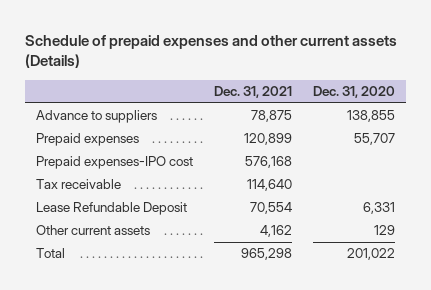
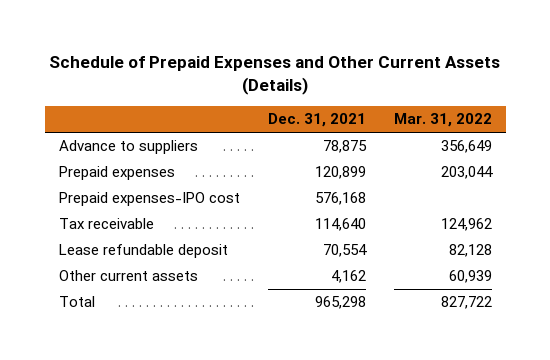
[25,34,398,69] Schedule of prepaid expenses and other current assets (Details) -> [49,55,501,95] Schedule of Prepaid Expenses and Other Current Assets (Details)
[313,86,396,99] Dec. 31, 2020 -> none
none -> [393,113,492,128] Mar. 31, 2022
[35,202,187,216] Lease Refundable Deposit -> [58,244,228,259] Lease refundable deposit

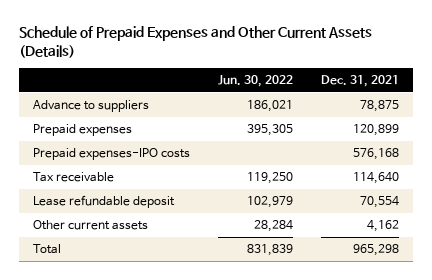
[393,113,492,128] Mar. 31, 2022 -> none
none -> [217,75,293,88] Jun. 30, 2022
[58,192,240,207] Prepaid expenses-IPO cost -> [32,148,190,161] Prepaid expenses-IPO costs

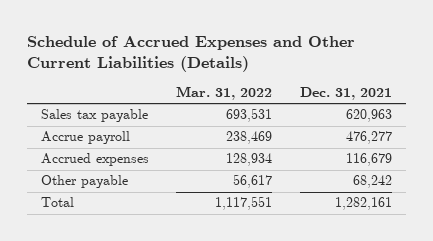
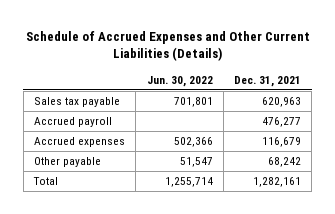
[176,85,273,100] Mar. 31, 2022 -> none
none -> [146,75,213,87] Jun. 30, 2022
[40,131,130,145] Accrue payroll -> [34,117,113,128] Accrued payroll

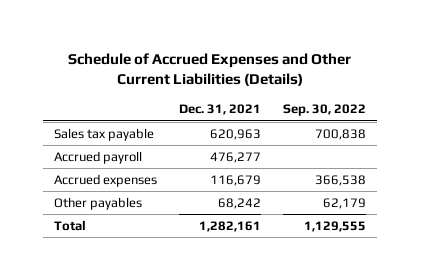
[146,75,213,87] Jun. 30, 2022 -> none
none -> [283,104,367,117] Sep. 30, 2022
[34,157,102,168] Other payable -> [54,196,143,210] Other payables

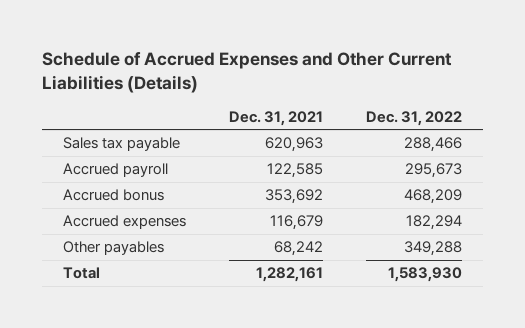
[283,104,367,117] Sep. 30, 2022 -> none
none -> [365,110,462,126] Dec. 31, 2022
[210,151,262,163] 476,277 -> [266,163,323,179] 122,585
none -> [62,189,164,202] Accrued bonus

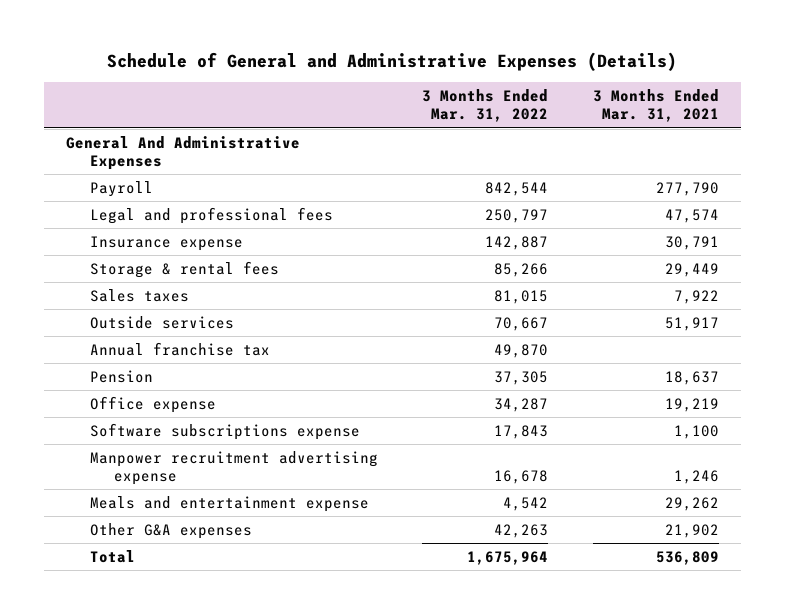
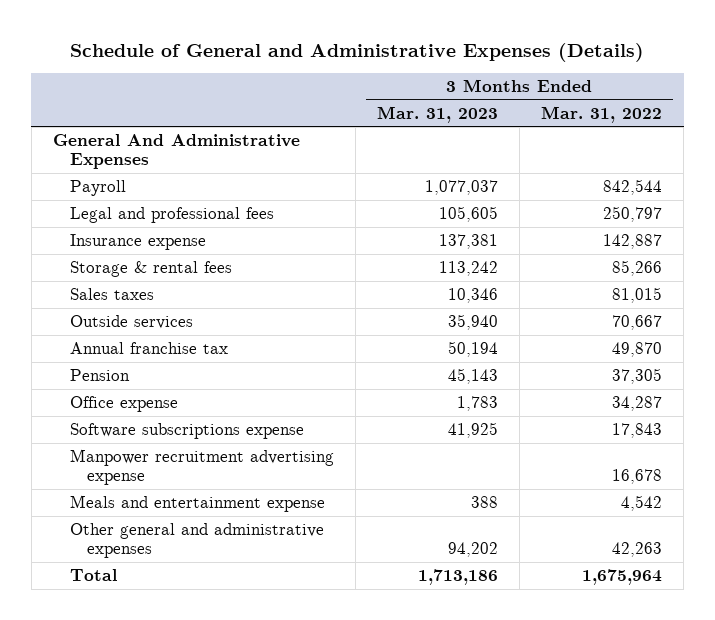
[592,89,719,123] 3 Months Ended Mar. 31, 2021 -> none
none -> [376,105,498,123] Mar. 31, 2023
[90,522,253,539] Other G&A expenses -> [69,522,324,559] Other general and administrative expenses

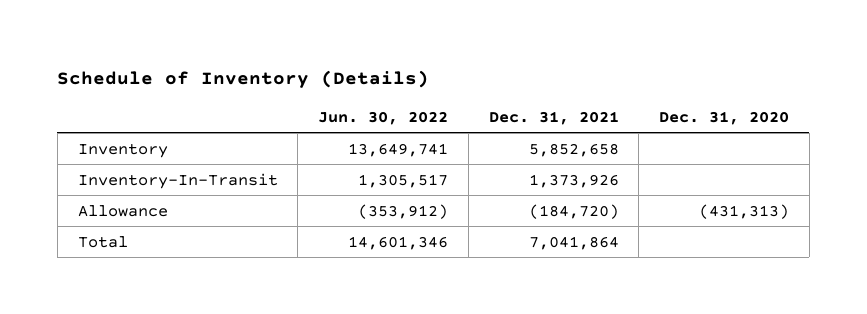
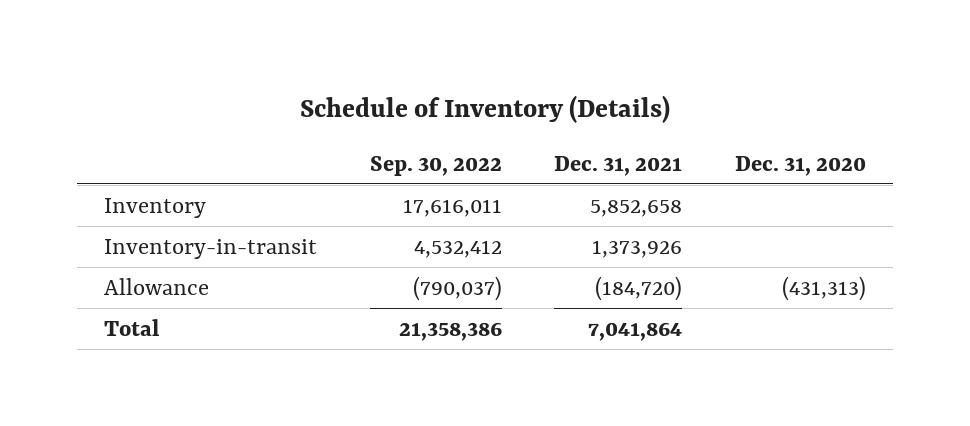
[318,110,449,125] Jun. 30, 2022 -> none
none -> [369,155,502,176] Sep. 30, 2022
[77,172,278,189] Inventory-In-Transit -> [103,238,317,259] Inventory-in-transit

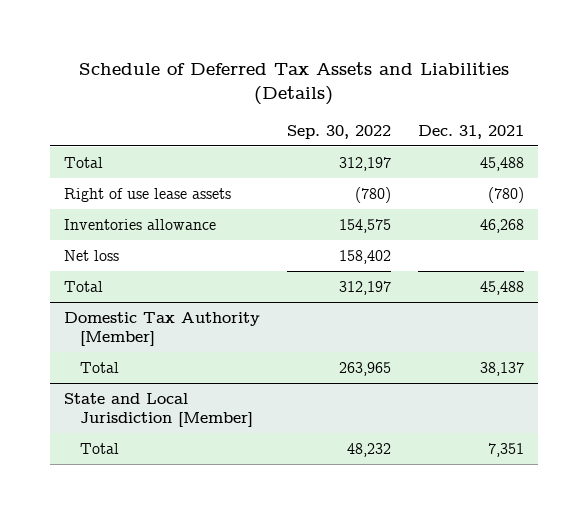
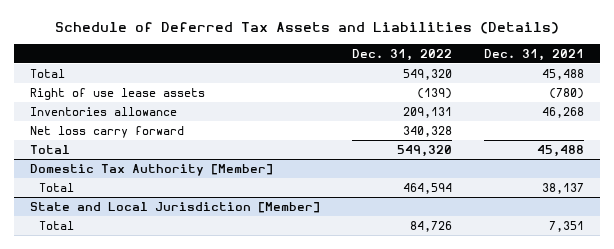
[287,125,392,140] Sep. 30, 2022 -> none
none -> [352,48,453,61] Dec. 31, 2022
[63,249,119,261] Net loss -> [30,126,185,139] Net loss carry forward

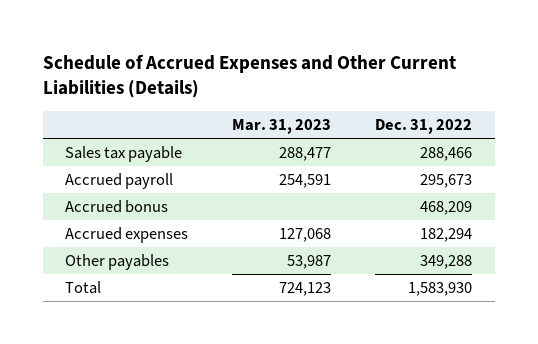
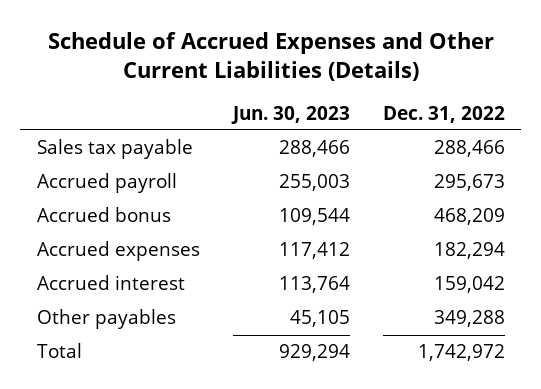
[232,118,332,134] Mar. 31, 2023 -> none
none -> [230,105,350,124] Jun. 30, 2023
none -> [36,275,185,291] Accrued interest
[408,282,473,297] 1,583,930 -> [417,344,505,362] 1,742,972

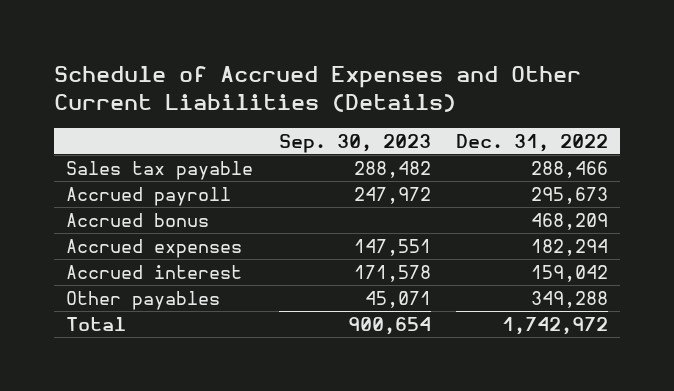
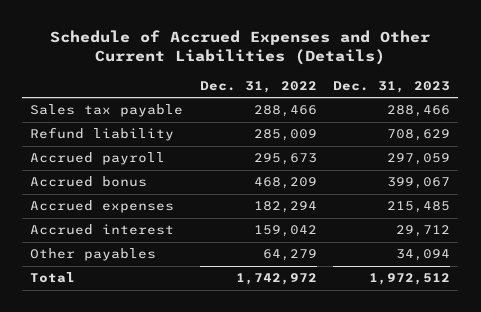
[278,133,431,153] Sep. 30, 2023 -> none
none -> [333,81,451,94] Dec. 31, 2023
none -> [30,127,175,142] Refund liability
[530,290,608,308] 349,288 -> [262,249,317,262] 64,279

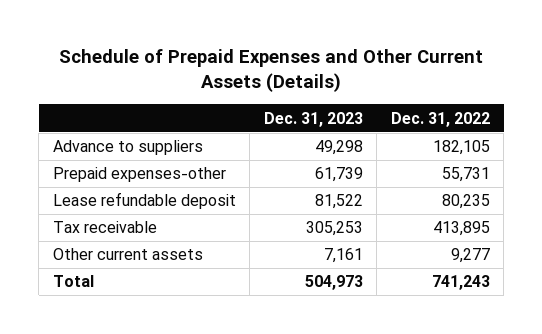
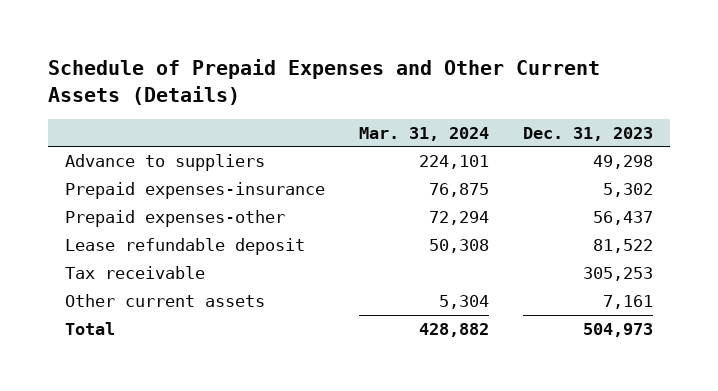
[390,111,490,127] Dec. 31, 2022 -> none
none -> [359,126,490,141] Mar. 31, 2024
none -> [65,182,326,200] Prepaid expenses-insurance
[314,167,363,183] 61,739 -> [592,211,653,226] 56,437

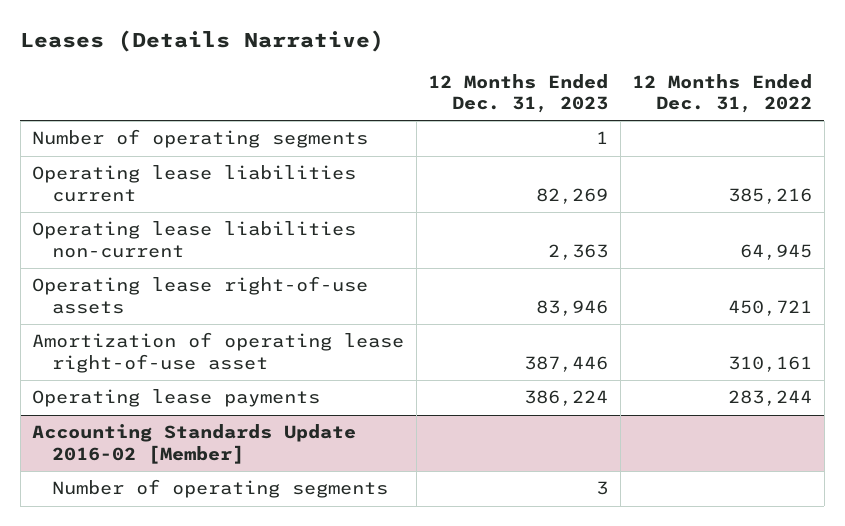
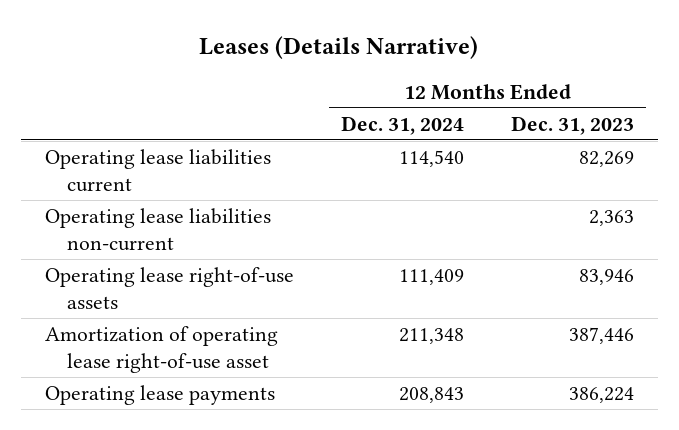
[632,73,813,114] 12 Months Ended Dec. 31, 2022 -> none
none -> [340,115,464,135] Dec. 31, 2024
[32,129,369,149] Number of operating segments -> none
[32,424,357,464] Accounting Standards Update 2016-02 [Member] -> none
[52,479,389,499] Number of operating segments -> none

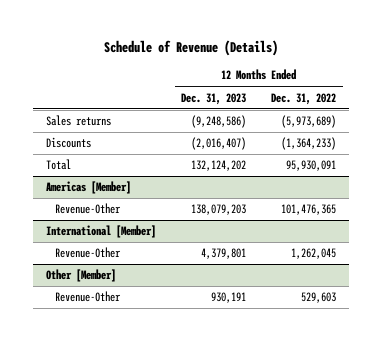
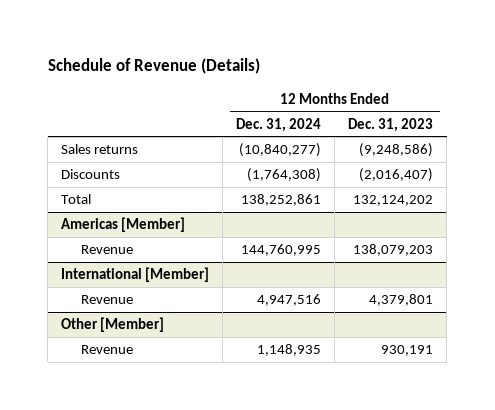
[271,92,337,105] Dec. 31, 2022 -> none
none -> [236,117,322,132] Dec. 31, 2024
[54,203,121,215] Revenue-Other -> [81,245,134,255] Revenue
[54,247,121,259] Revenue-Other -> [81,295,134,305] Revenue
[54,291,121,303] Revenue-Other -> [81,345,134,355] Revenue

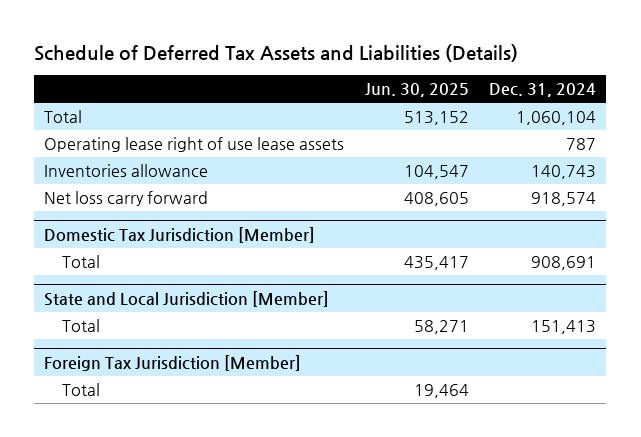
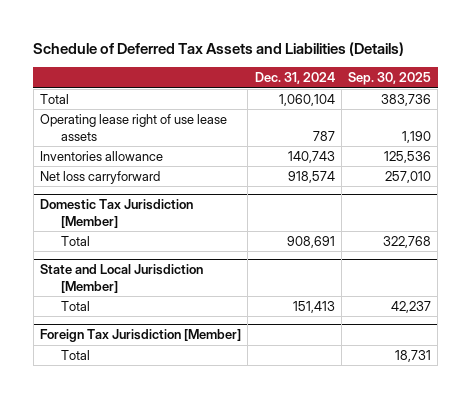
[364,83,469,98] Jun. 30, 2025 -> none
none -> [348,72,432,86] Sep. 30, 2025
[44,191,209,207] Net loss carry forward -> [40,171,161,185] Net loss carryforward

